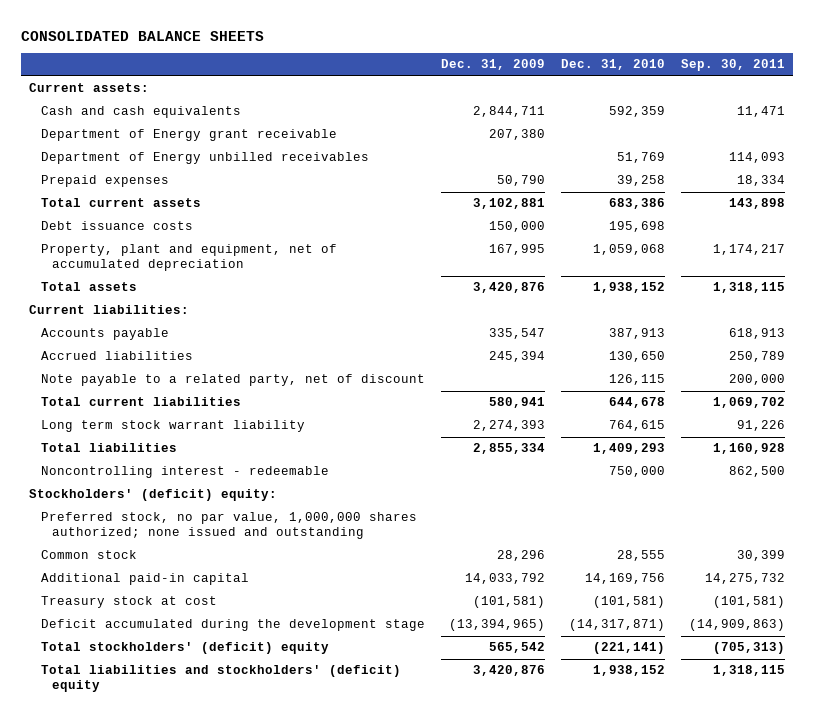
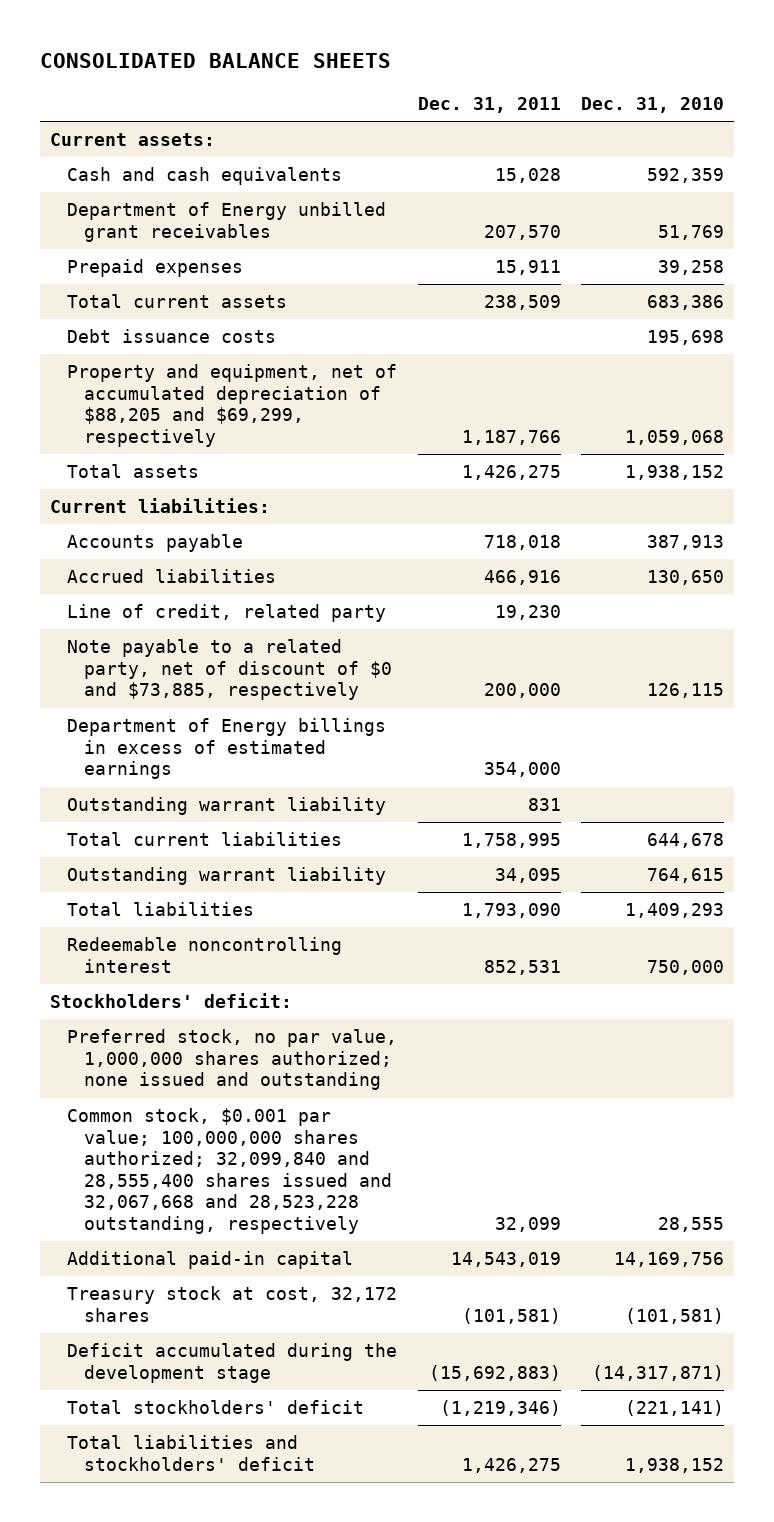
[440,59,545,71] Dec. 31, 2009 -> none
[680,59,785,72] Sep. 30, 2011 -> none
none -> [417,96,561,113] Dec. 31, 2011
[40,129,337,142] Department of Energy grant receivable -> none
[40,152,369,165] Department of Energy unbilled receivables -> [67,202,387,242] Department of Energy unbilled grant receivables
[40,244,337,272] Property, plant and equipment, net of accumulated depreciation -> [67,364,398,447] Property and equipment, net of accumulated depreciation of $88,205 and $69,299, respectively
none -> [67,604,387,623] Line of credit, related party
[40,374,425,387] Note payable to a related party, net of discount -> [67,639,393,701] Note payable to a related party, net of discount of $0 and $73,885, respectively
none -> [67,718,387,780] Department of Energy billings in excess of estimated earnings
none -> [67,797,387,816] Outstanding warrant liability
[40,420,305,433] Long term stock warrant liability -> [67,867,387,886] Outstanding warrant liability
[40,466,329,479] Noncontrolling interest - redeemable -> [67,937,343,973] Redeemable noncontrolling interest
[29,489,278,502] Stockholders' (deficit) equity: -> [50,993,293,1009] Stockholders' deficit:
[40,550,137,560] Common stock -> [67,1108,393,1234] Common stock, $0.001 par value; 100,000,000 shares authorized; 32,099,840 and 28,555,400 shares issued and 32,067,668 and 28,523,228 outstanding, respectively
[40,596,217,609] Treasury stock at cost -> [67,1286,398,1322] Treasury stock at cost, 32,172 shares
[40,642,329,655] Total stockholders' (deficit) equity -> [67,1400,365,1415] Total stockholders' deficit
[40,665,401,693] Total liabilities and stockholders' (deficit) equity -> [67,1435,316,1471] Total liabilities and stockholders' deficit

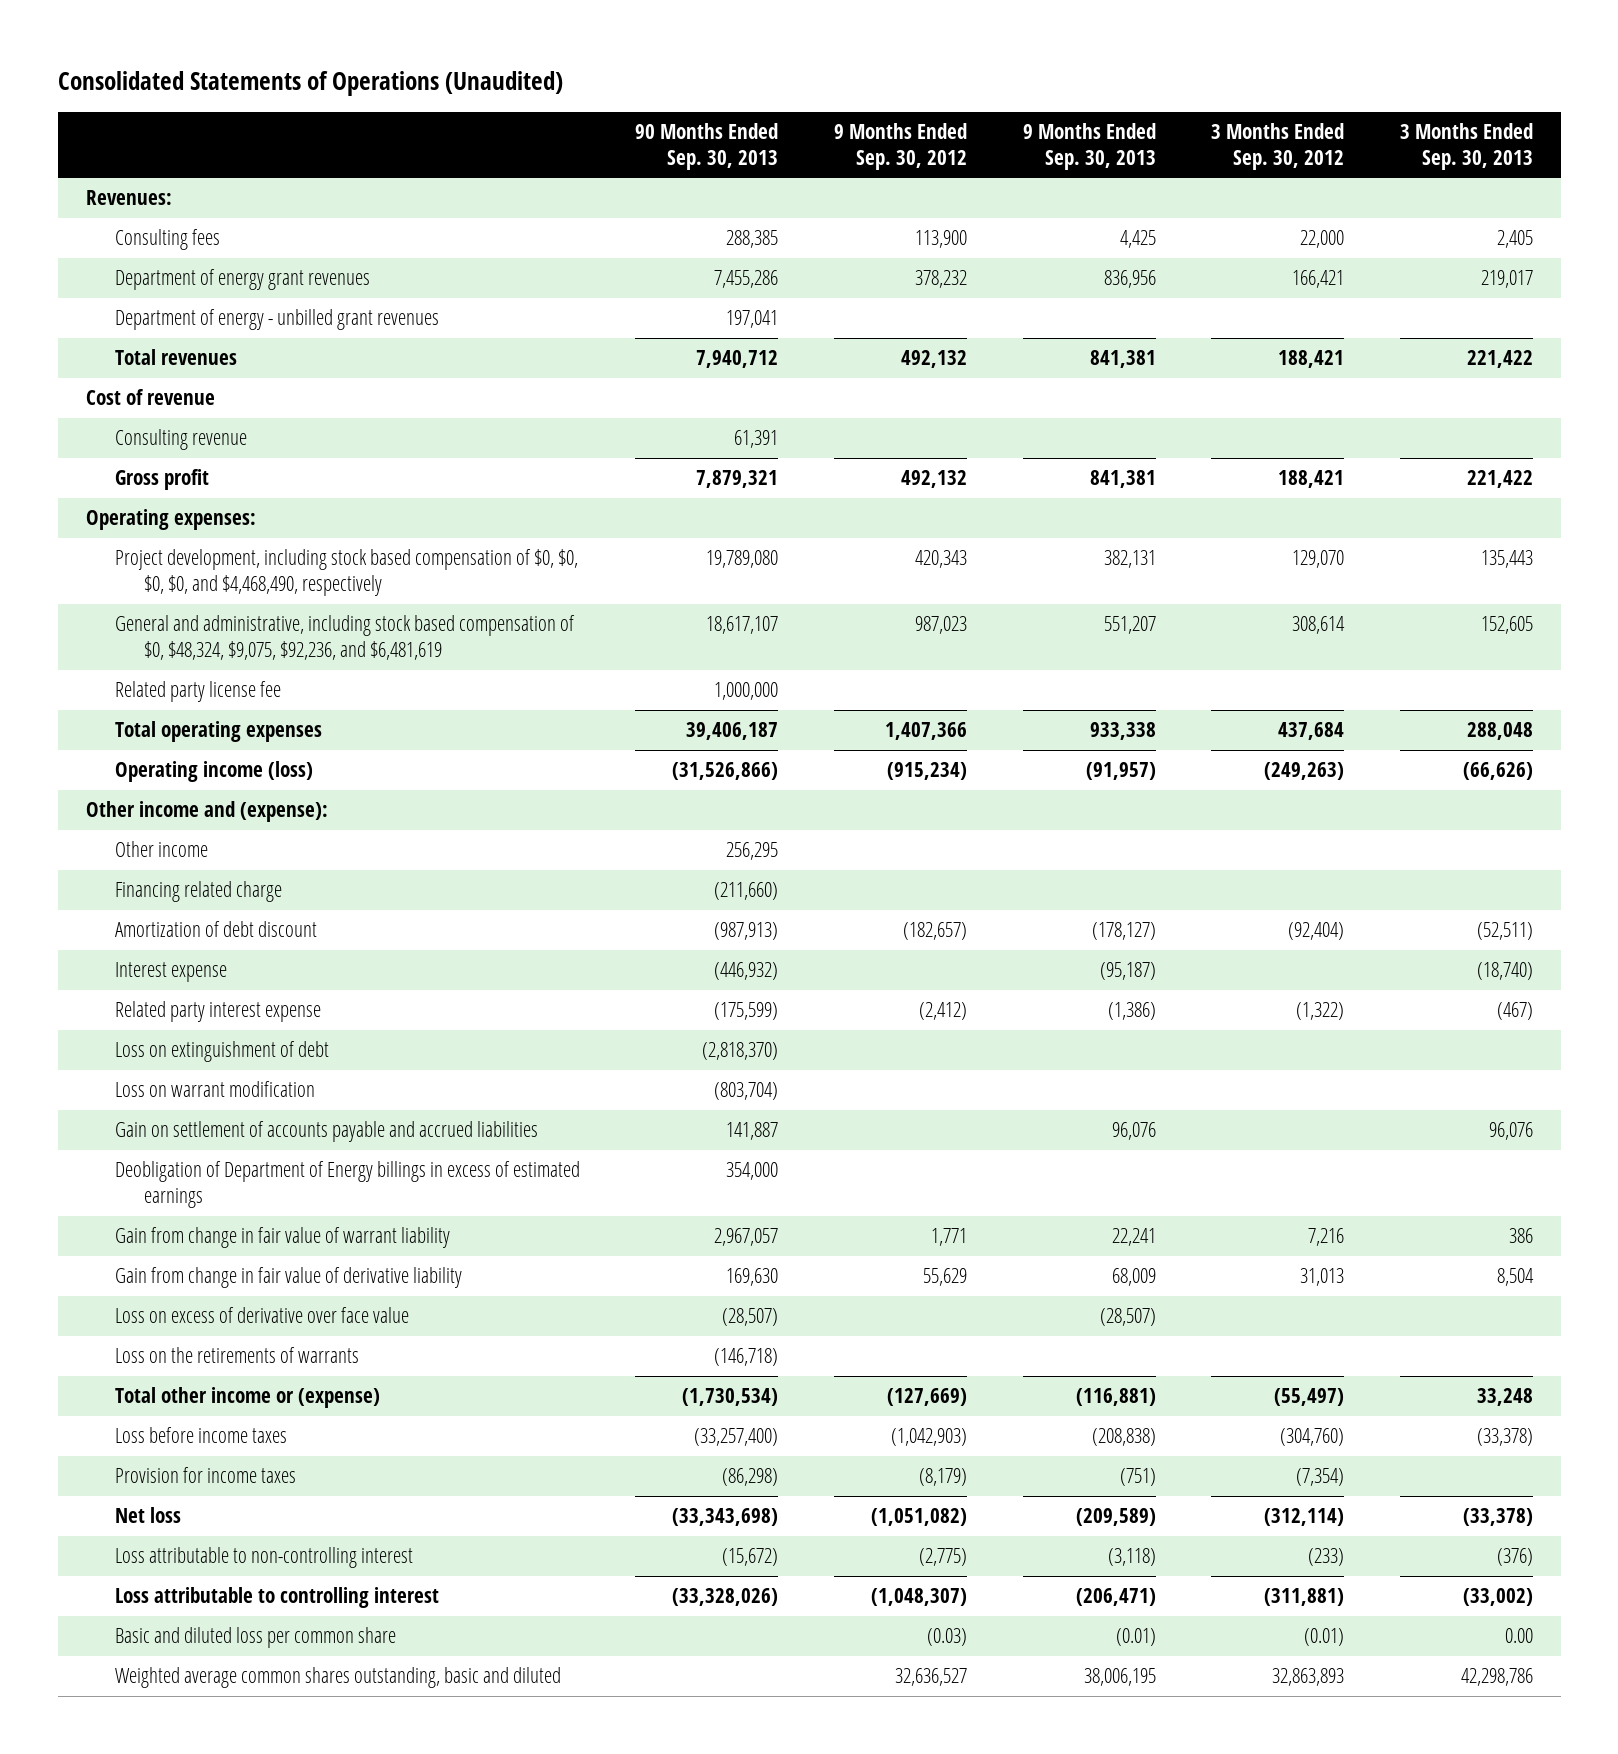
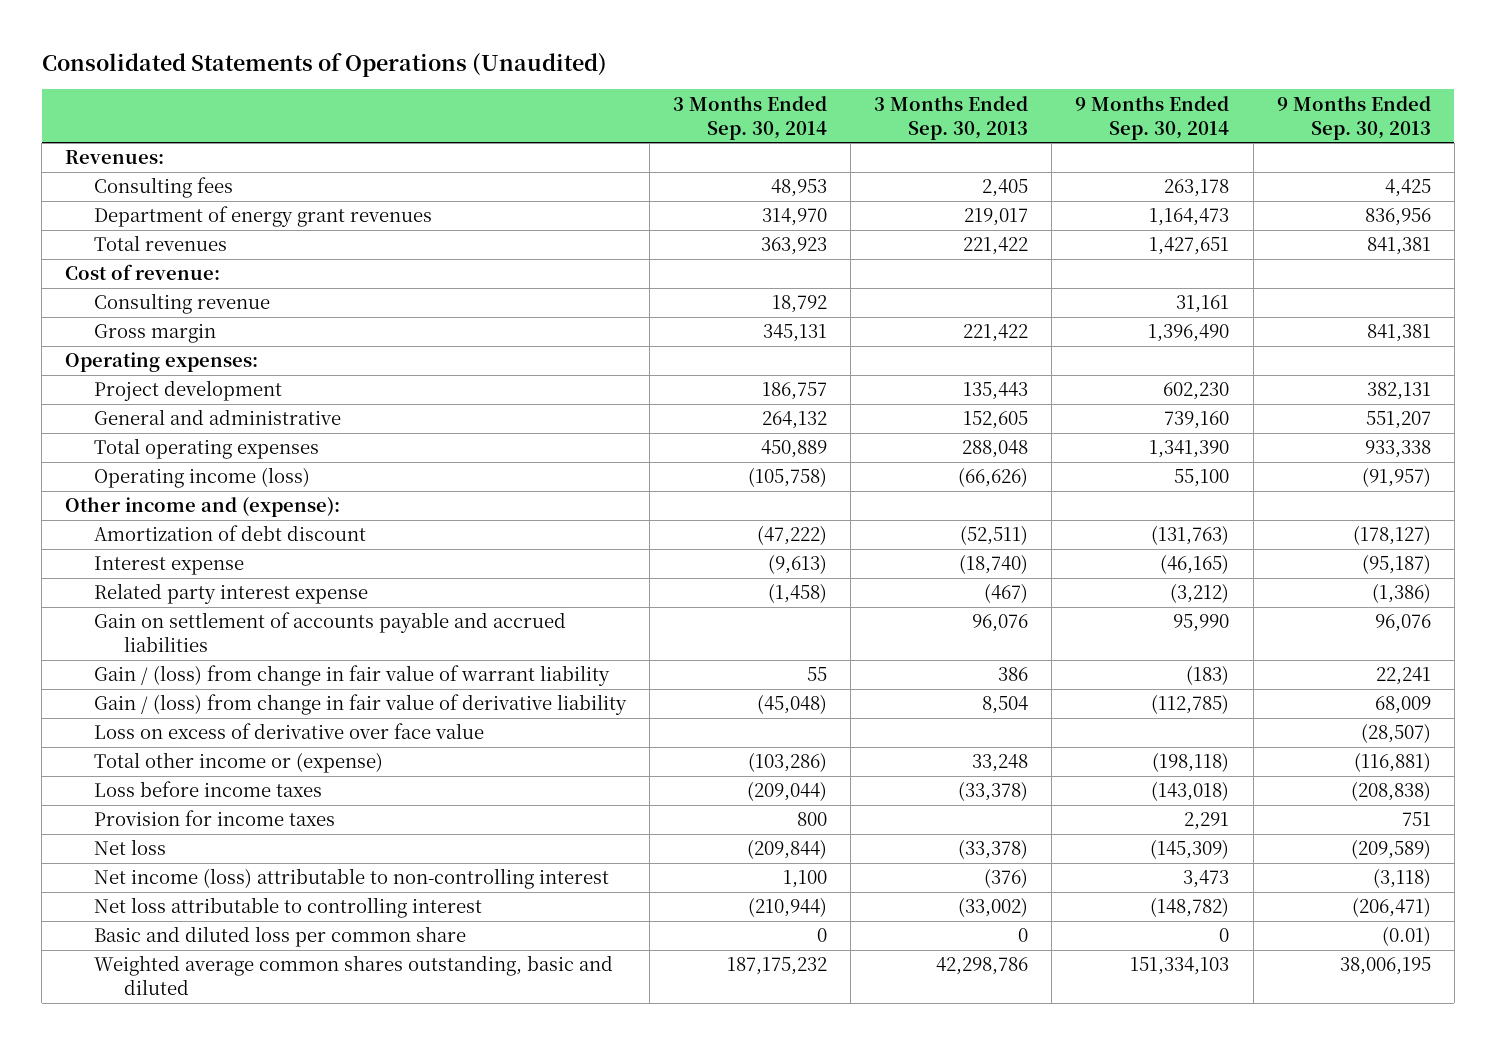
[635,122,779,170] 90 Months Ended Sep. 30, 2013 -> none
[833,122,967,170] 9 Months Ended Sep. 30, 2012 -> none
[1211,122,1345,170] 3 Months Ended Sep. 30, 2012 -> none
none -> [673,95,828,140] 3 Months Ended Sep. 30, 2014
none -> [1075,95,1230,140] 9 Months Ended Sep. 30, 2014
[114,309,439,331] Department of energy - unbilled grant revenues -> none
[85,389,215,406] Cost of revenue -> [65,264,221,281] Cost of revenue:
[114,469,209,491] Gross profit -> [94,323,217,344] Gross margin
[114,681,281,703] Related party license fee -> none
[114,549,578,597] Project development, including stock based compensation of $0, $0, $0, $0, and $4,468,490, respectively -> [94,380,283,402] Project development
[114,615,575,661] General and administrative, including stock based compensation of $0, $48,324, $9,075, $92,236, and $6,481,619 -> [94,409,342,426] General and administrative
[114,841,208,858] Other income -> none
[114,881,282,903] Financing related charge -> none
[114,1041,329,1063] Loss on extinguishment of debt -> none
[114,1081,315,1098] Loss on warrant modification -> none
[114,1161,580,1209] Deobligation of Department of Energy billings in excess of estimated earnings -> none
[114,1227,450,1249] Gain from change in fair value of warrant liability -> [94,665,611,687] Gain / (loss) from change in fair value of warrant liability
[114,1267,462,1289] Gain from change in fair value of derivative liability -> [94,694,628,716] Gain / (loss) from change in fair value of derivative liability
[114,1347,359,1364] Loss on the retirements of warrants -> none
[1119,1468,1156,1487] (751) -> [1401,812,1431,827] 751
[114,1547,413,1569] Loss attributable to non-controlling interest -> [94,868,610,890] Net income (loss) attributable to non-controlling interest
[114,1587,439,1609] Loss attributable to controlling interest -> [94,897,483,919] Net loss attributable to controlling interest
[1504,1628,1533,1644] 0.00 -> [1018,928,1029,943] 0

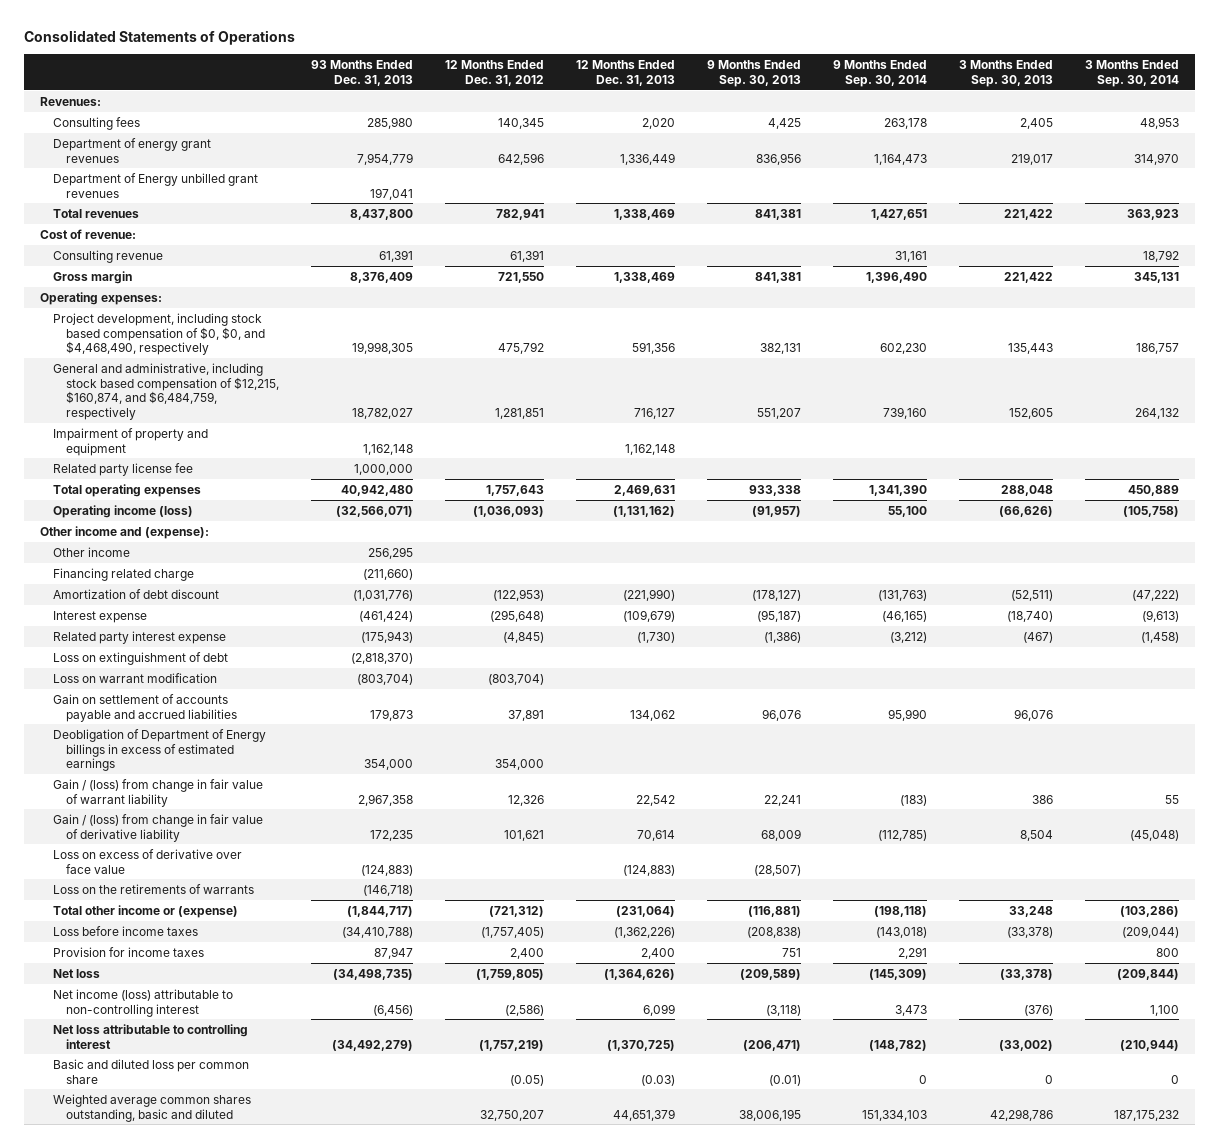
[41,52,607,77] Consolidated Statements of Operations (Unaudited) -> [23,30,295,46] Consolidated Statements of Operations
none -> [311,60,414,86] 93 Months Ended Dec. 31, 2013
none -> [445,60,545,86] 12 Months Ended Dec. 31, 2012
none -> [576,60,676,86] 12 Months Ended Dec. 31, 2013
none -> [53,172,259,198] Department of Energy unbilled grant revenues
[94,380,283,402] Project development -> [53,312,266,356] Project development, including stock based compensation of $0, $0, and $4,468,490, respectively
[94,409,342,426] General and administrative -> [53,362,280,421] General and administrative, including stock based compensation of $12,215, $160,874, and $6,484,759, respectively
none -> [53,427,209,456] Impairment of property and equipment
none -> [53,462,194,476] Related party license fee
none -> [53,546,131,557] Other income
none -> [53,567,195,581] Financing related charge
none -> [53,651,229,665] Loss on extinguishment of debt
none -> [53,672,218,683] Loss on warrant modification
none -> [53,728,267,772] Deobligation of Department of Energy billings in excess of estimated earnings
none -> [53,883,255,894] Loss on the retirements of warrants

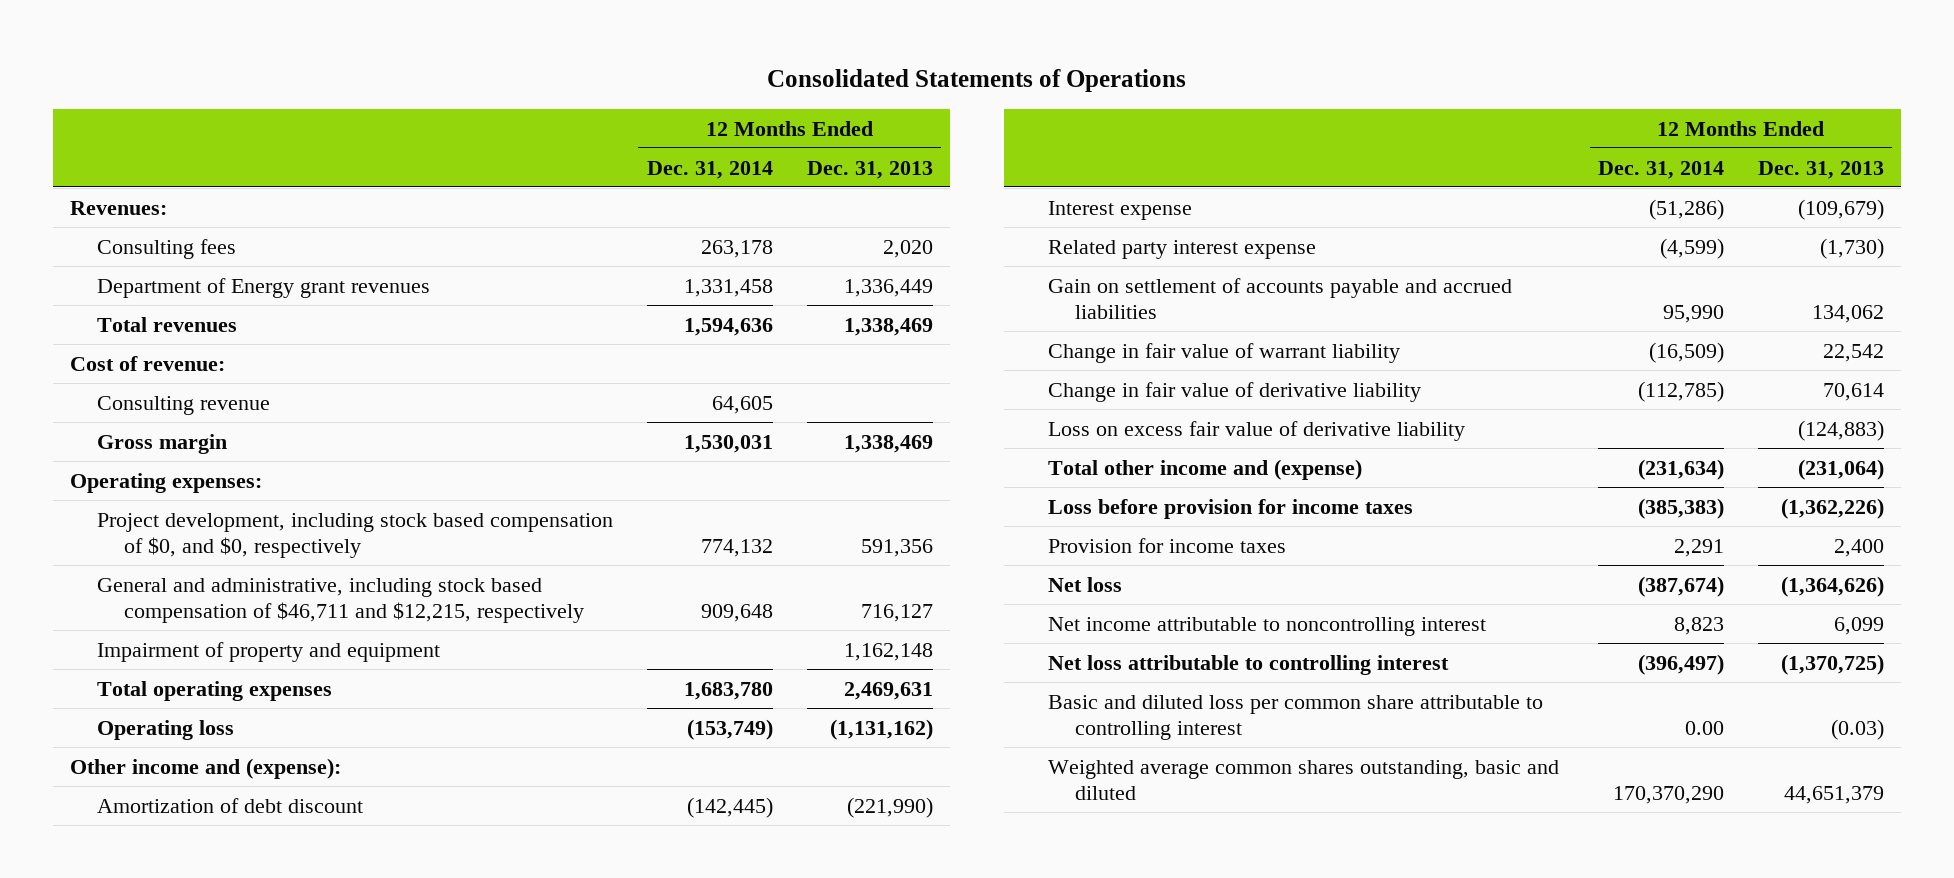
[311,60,414,86] 93 Months Ended Dec. 31, 2013 -> none
[445,60,545,86] 12 Months Ended Dec. 31, 2012 -> none
[707,60,802,87] 9 Months Ended Sep. 30, 2013 -> none
[833,60,928,87] 9 Months Ended Sep. 30, 2014 -> none
[959,60,1054,87] 3 Months Ended Sep. 30, 2013 -> none
[1085,60,1180,87] 3 Months Ended Sep. 30, 2014 -> none
none -> [646,160,773,179] Dec. 31, 2014
[53,172,259,198] Department of Energy unbilled grant revenues -> none
[53,137,212,163] Department of energy grant revenues -> [96,277,430,298] Department of Energy grant revenues
[53,312,266,356] Project development, including stock based compensation of $0, $0, and $4,468,490, respectively -> [96,512,613,558] Project development, including stock based compensation of $0, and $0, respectively
[53,362,280,421] General and administrative, including stock based compensation of $12,215, $160,874, and $6,484,759, respectively -> [96,577,584,623] General and administrative, including stock based compensation of $46,711 and $12,215, respectively
[53,462,194,476] Related party license fee -> none
[53,504,194,518] Operating income (loss) -> [96,719,234,740] Operating loss
[53,546,131,557] Other income -> none
[53,567,195,581] Financing related charge -> none
[53,651,229,665] Loss on extinguishment of debt -> none
[53,672,218,683] Loss on warrant modification -> none
[53,728,267,772] Deobligation of Department of Energy billings in excess of estimated earnings -> none
[53,883,255,894] Loss on the retirements of warrants -> none
[53,778,264,807] Gain / (loss) from change in fair value of warrant liability -> [1048,342,1401,363] Change in fair value of warrant liability
[53,813,264,842] Gain / (loss) from change in fair value of derivative liability -> [1048,381,1422,402] Change in fair value of derivative liability
[53,848,243,874] Loss on excess of derivative over face value -> [1048,420,1466,441] Loss on excess fair value of derivative liability
[53,904,239,918] Total other income or (expense) -> [1048,458,1363,480] Total other income and (expense)
[53,925,199,936] Loss before income taxes -> [1048,498,1414,519] Loss before provision for income taxes
[53,988,234,1017] Net income (loss) attributable to non-controlling interest -> [1048,616,1487,636] Net income attributable to noncontrolling interest
[53,1058,250,1084] Basic and diluted loss per common share -> [1048,694,1544,740] Basic and diluted loss per common share attributable to controlling interest

